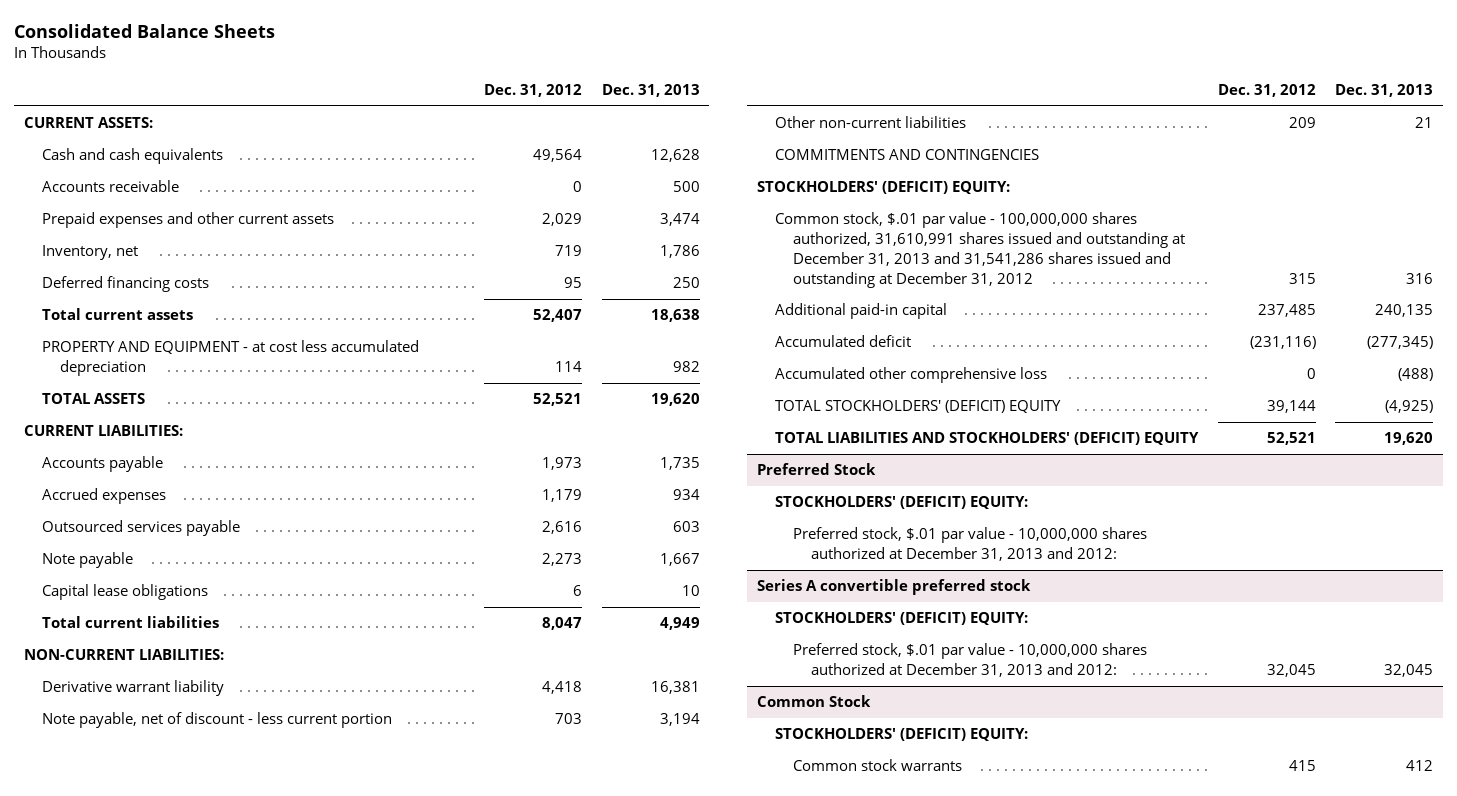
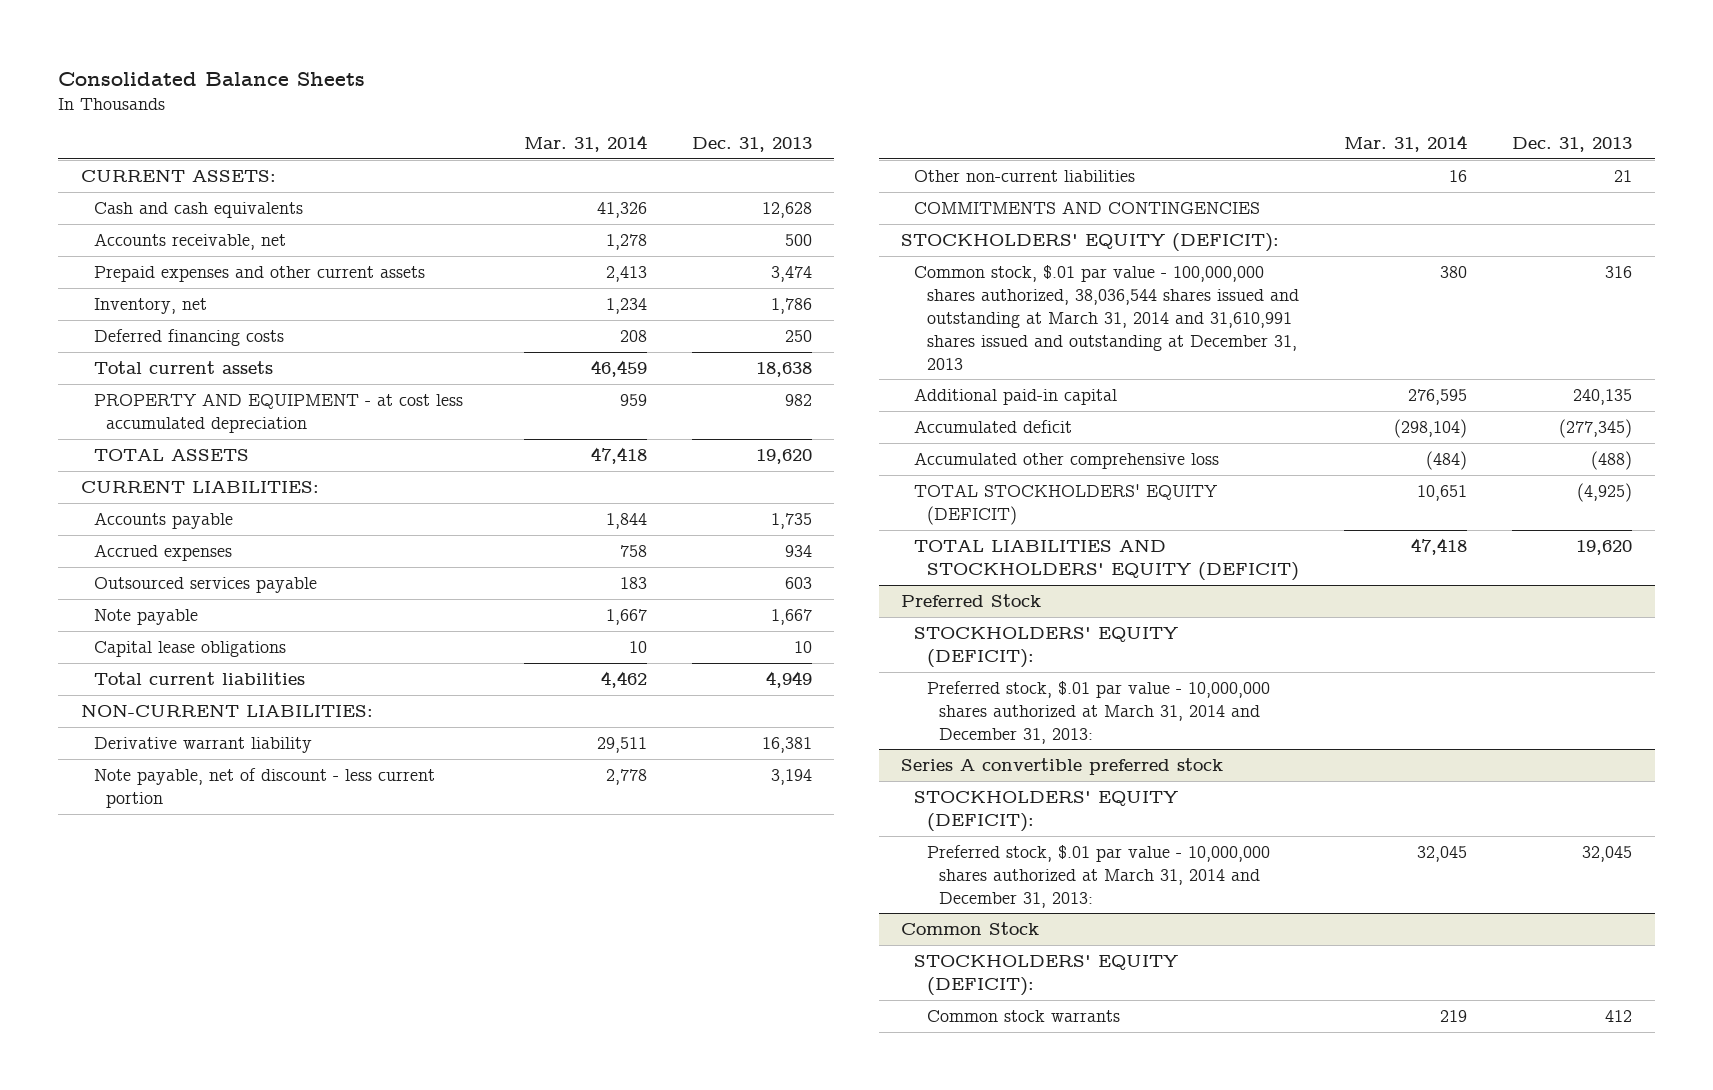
[484,84,583,98] Dec. 31, 2012 -> none
none -> [523,135,647,153] Mar. 31, 2014
[41,180,179,193] Accounts receivable -> [93,232,286,250] Accounts receivable, net
[757,181,1011,195] STOCKHOLDERS' (DEFICIT) EQUITY: -> [901,232,1280,252] STOCKHOLDERS' EQUITY (DEFICIT):
[775,212,1186,288] Common stock, $.01 par value - 100,000,000 shares authorized, 31,610,991 shares issued and outstanding at December 31, 2013 and 31,541,286 shares issued and outstanding at December 31, 2012 -> [913,264,1299,370] Common stock, $.01 par value - 100,000,000 shares authorized, 38,036,544 shares issued and outstanding at March 31, 2014 and 31,610,991 shares issued and outstanding at December 31, 2013
[775,400,1062,414] TOTAL STOCKHOLDERS' (DEFICIT) EQUITY -> [913,483,1218,525] TOTAL STOCKHOLDERS' EQUITY (DEFICIT)
[775,432,1200,446] TOTAL LIABILITIES AND STOCKHOLDERS' (DEFICIT) EQUITY -> [913,538,1299,581] TOTAL LIABILITIES AND STOCKHOLDERS' EQUITY (DEFICIT)
[775,496,1029,510] STOCKHOLDERS' (DEFICIT) EQUITY: -> [913,626,1178,668] STOCKHOLDERS' EQUITY (DEFICIT):
[793,527,1148,562] Preferred stock, $.01 par value - 10,000,000 shares authorized at December 31, 2013 and 2012: -> [926,680,1270,744] Preferred stock, $.01 par value - 10,000,000 shares authorized at March 31, 2014 and December 31, 2013:
[775,612,1029,626] STOCKHOLDERS' (DEFICIT) EQUITY: -> [913,790,1178,832] STOCKHOLDERS' EQUITY (DEFICIT):
[793,643,1148,678] Preferred stock, $.01 par value - 10,000,000 shares authorized at December 31, 2013 and 2012: -> [926,844,1270,908] Preferred stock, $.01 par value - 10,000,000 shares authorized at March 31, 2014 and December 31, 2013:
[775,728,1029,742] STOCKHOLDERS' (DEFICIT) EQUITY: -> [913,954,1178,996] STOCKHOLDERS' EQUITY (DEFICIT):

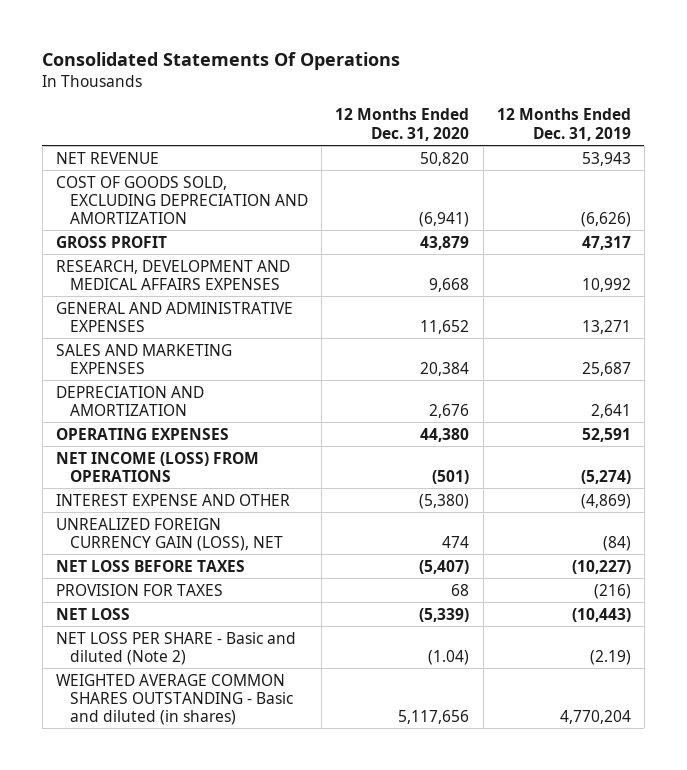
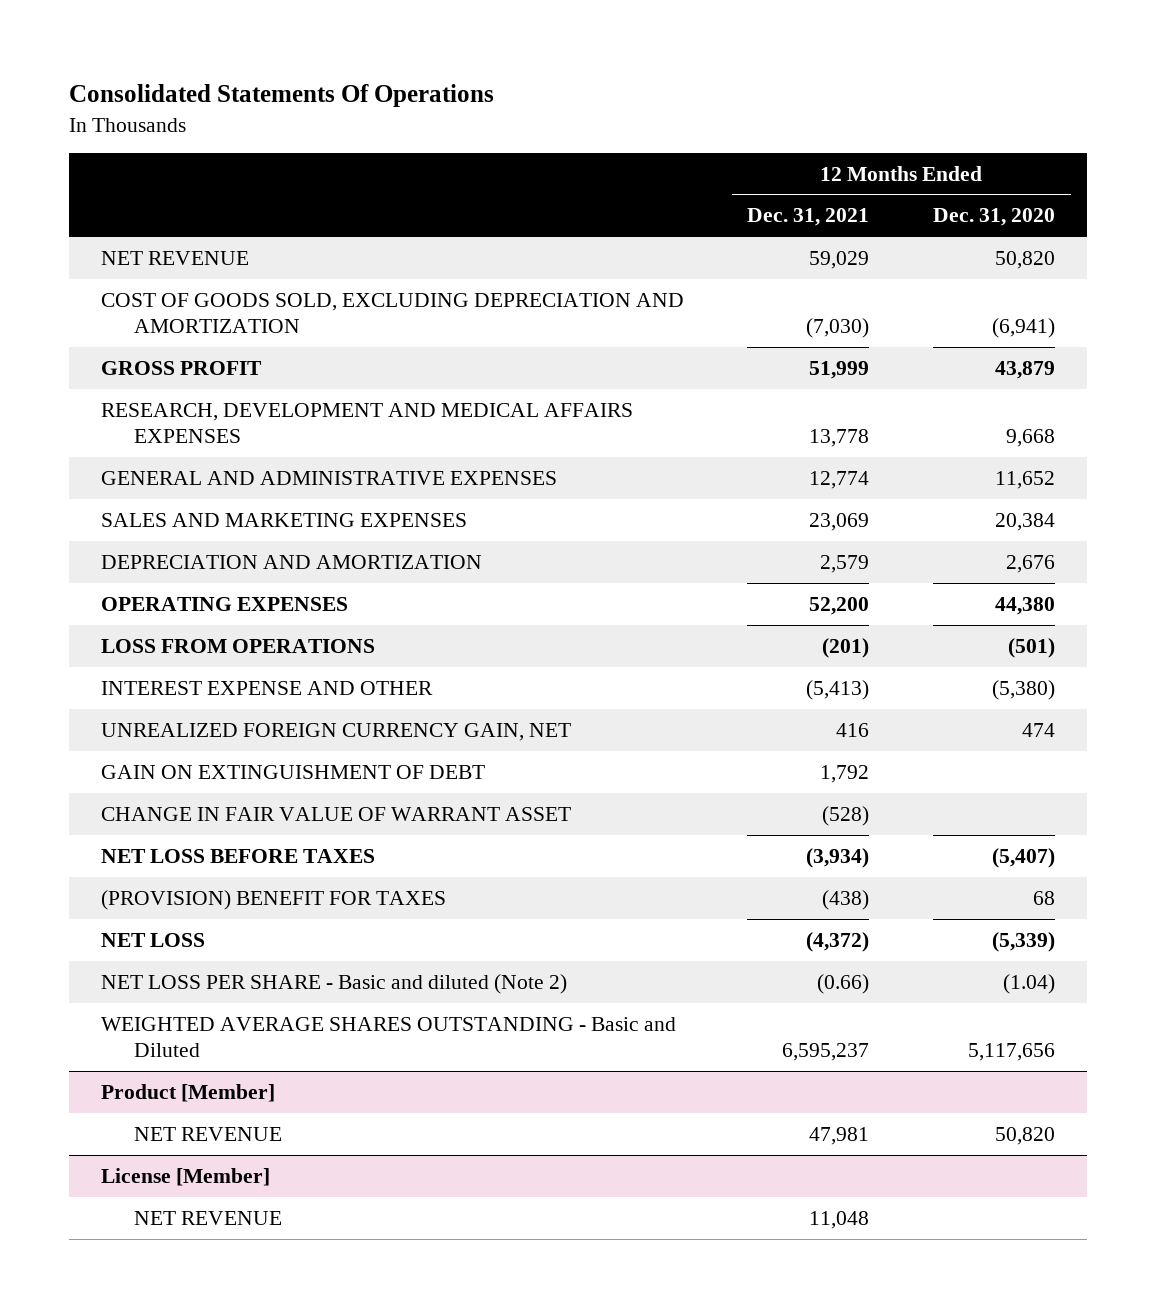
[496,108,631,141] 12 Months Ended Dec. 31, 2019 -> none
none -> [747,208,870,227] Dec. 31, 2021
[56,451,260,482] NET INCOME (LOSS) FROM OPERATIONS -> [100,638,375,653] LOSS FROM OPERATIONS
[56,517,284,551] UNREALIZED FOREIGN CURRENCY GAIN (LOSS), NET -> [100,722,571,741] UNREALIZED FOREIGN CURRENCY GAIN, NET
none -> [100,764,485,779] GAIN ON EXTINGUISHMENT OF DEBT
none -> [100,806,571,821] CHANGE IN FAIR VALUE OF WARRANT ASSET
[56,583,224,596] PROVISION FOR TAXES -> [100,889,446,910] (PROVISION) BENEFIT FOR TAXES
[56,673,294,725] WEIGHTED AVERAGE COMMON SHARES OUTSTANDING - Basic and diluted (in shares) -> [100,1016,676,1057] WEIGHTED AVERAGE SHARES OUTSTANDING - Basic and Diluted
none -> [100,1083,275,1102] Product [Member]
none -> [133,1126,282,1141] NET REVENUE
none -> [100,1167,270,1186] License [Member]
none -> [133,1210,282,1225] NET REVENUE

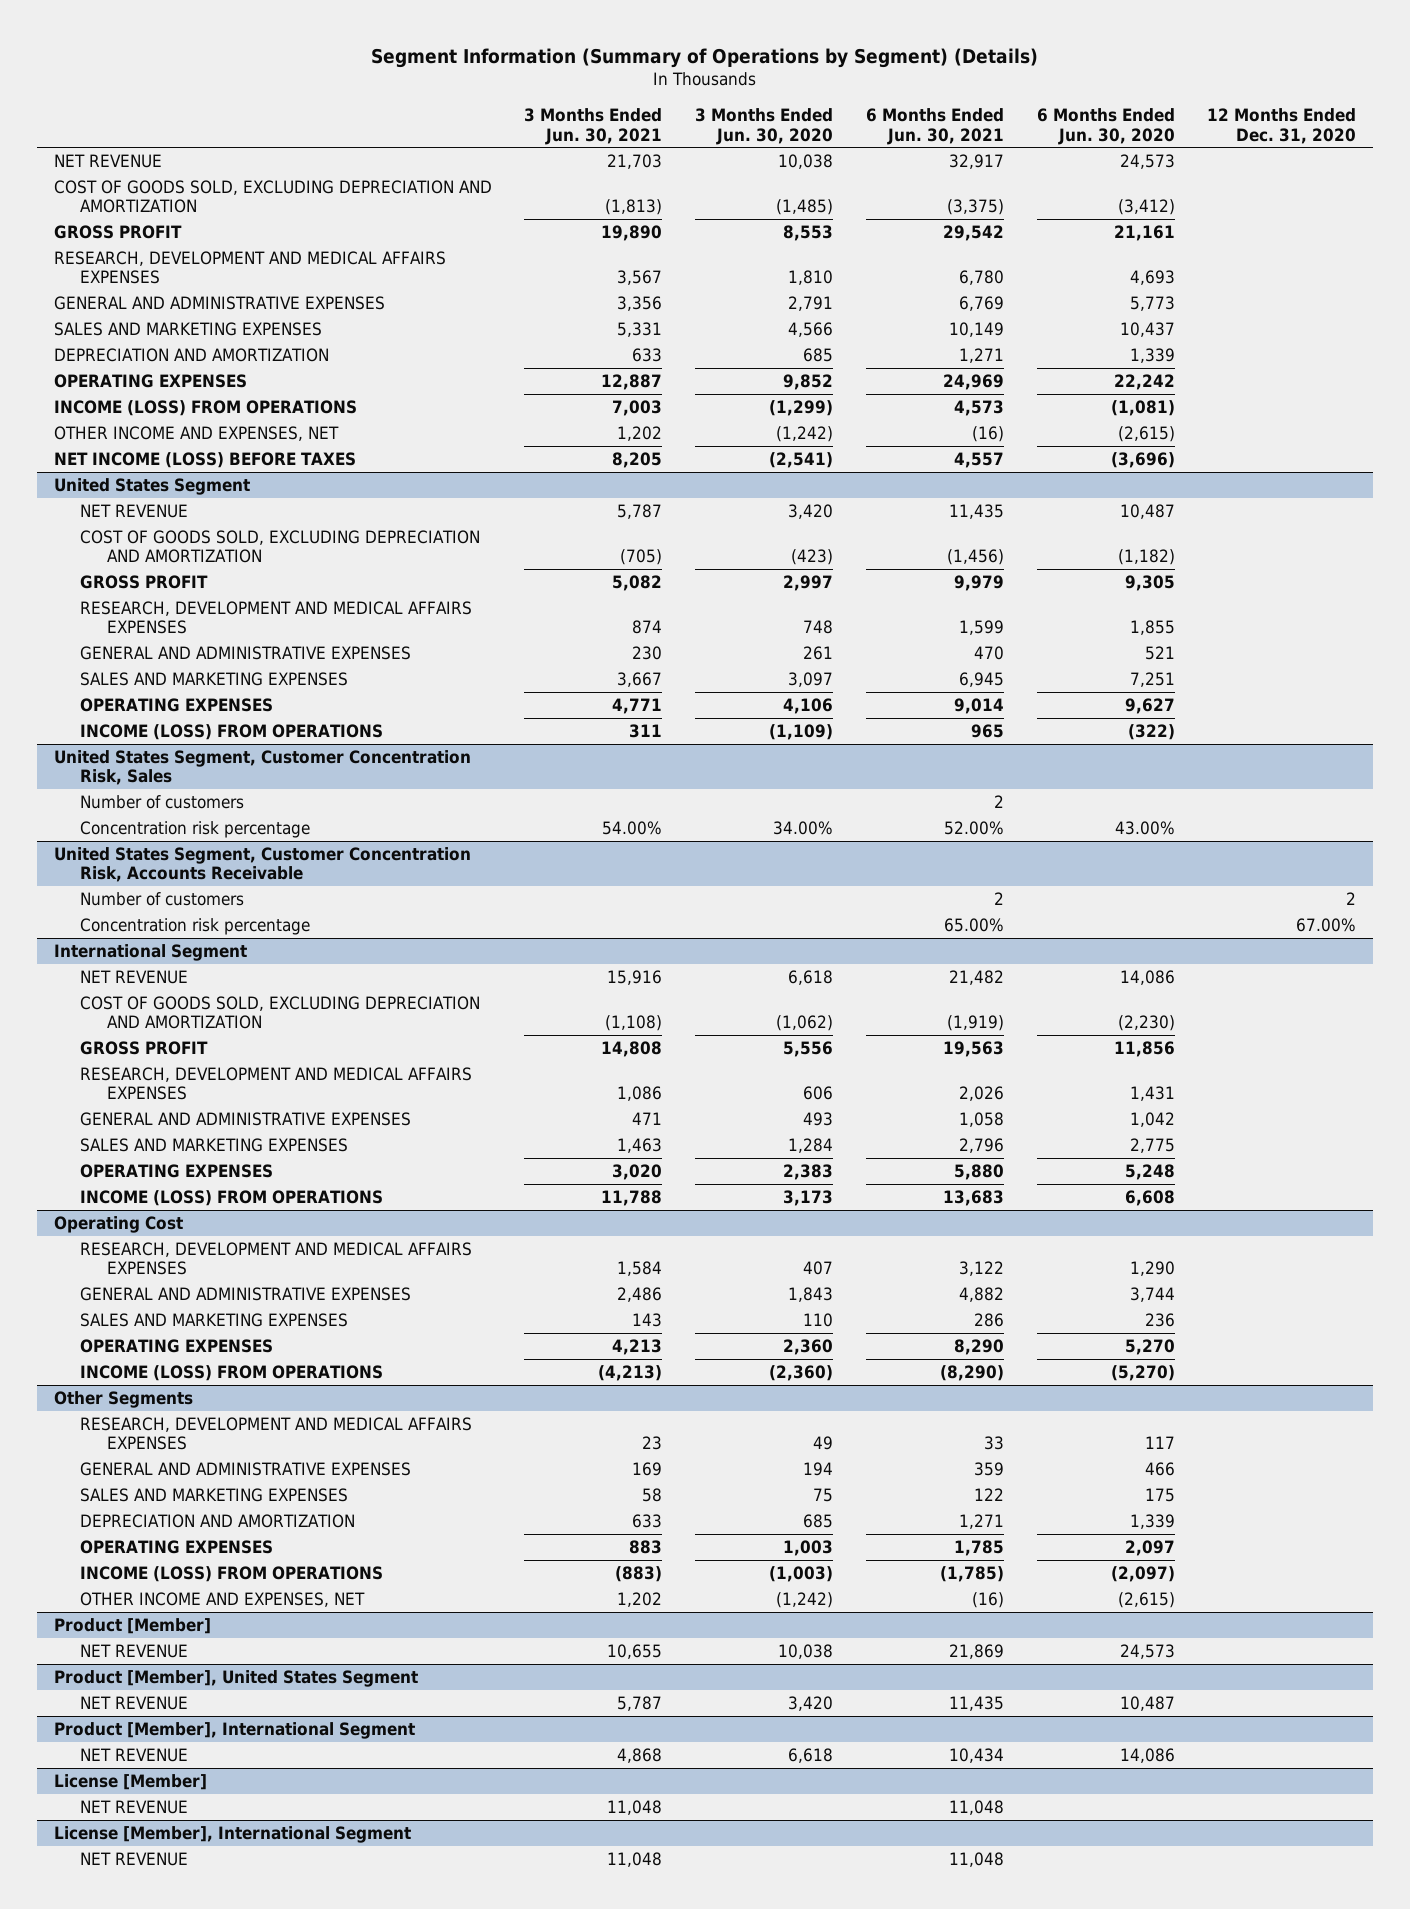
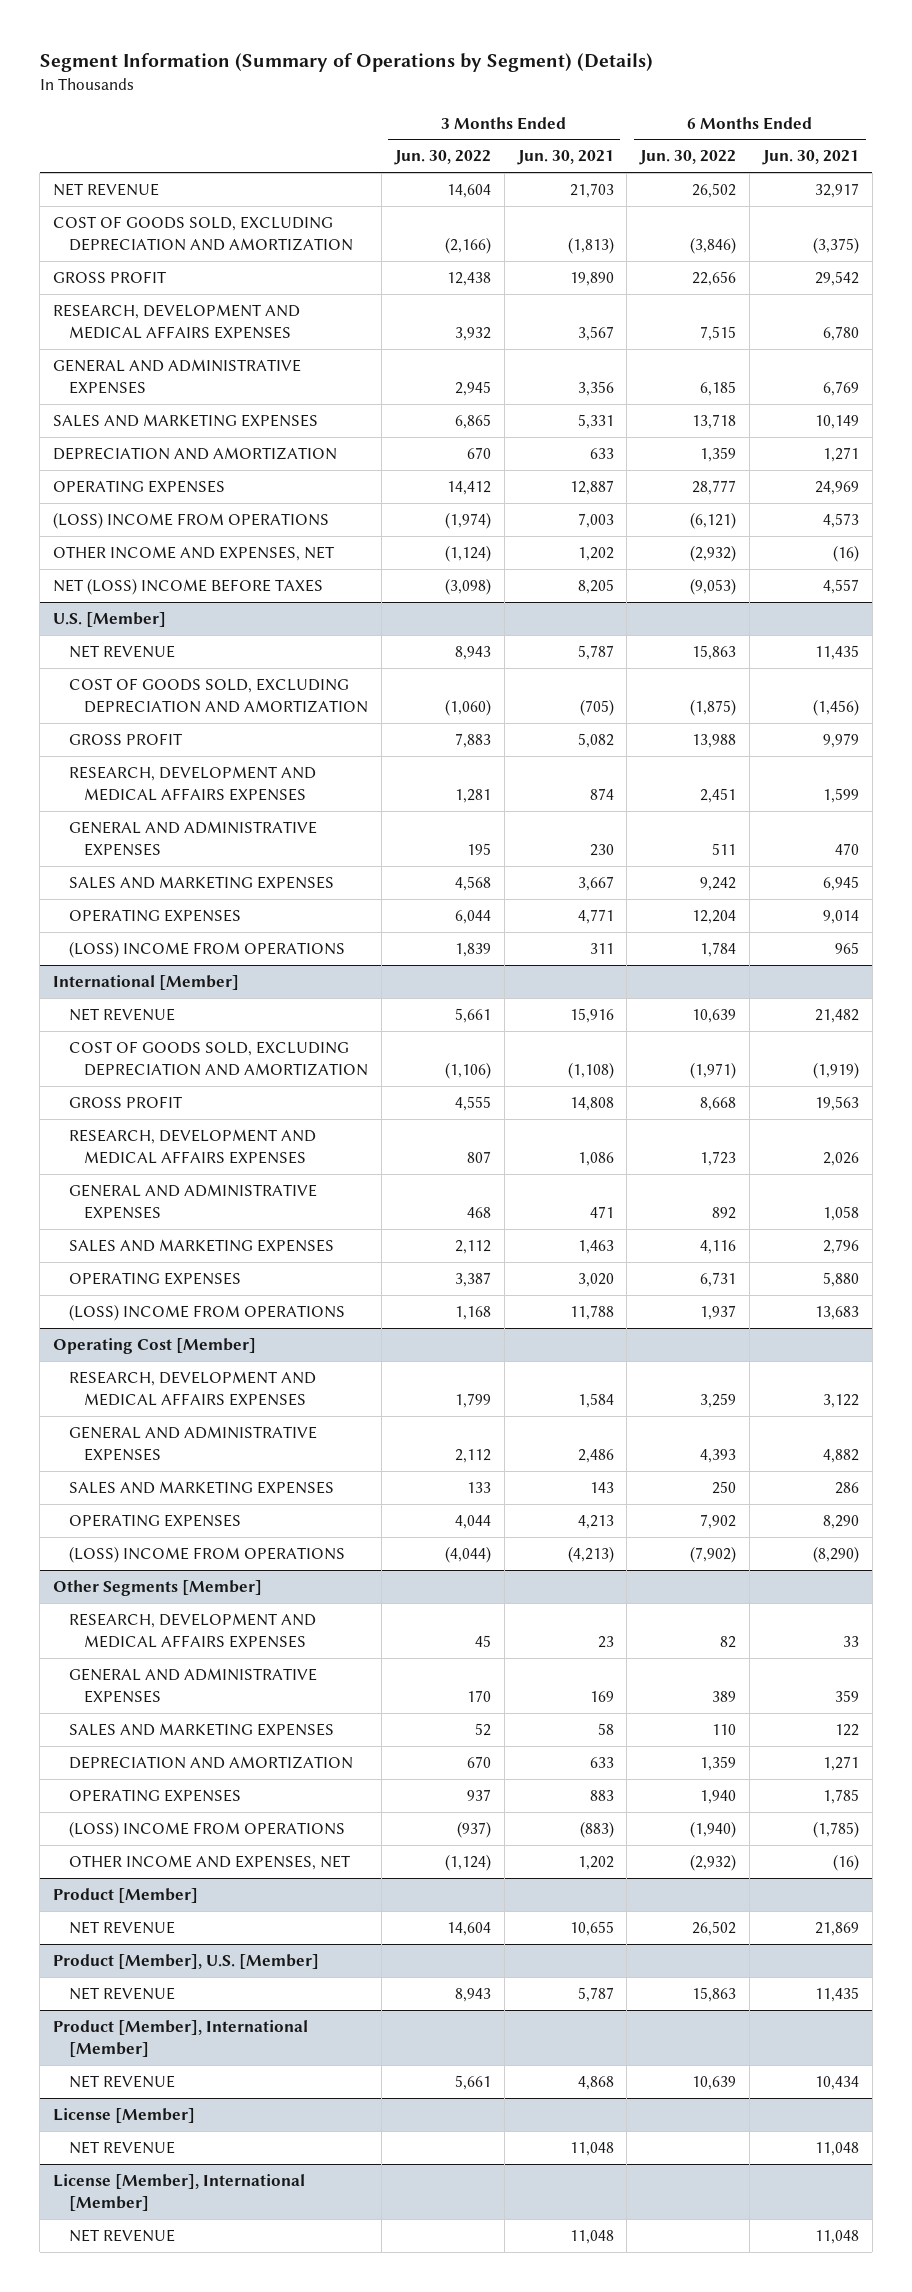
[695,108,834,145] 3 Months Ended Jun. 30, 2020 -> none
[1036,108,1175,145] 6 Months Ended Jun. 30, 2020 -> none
[1207,108,1357,144] 12 Months Ended Dec. 31, 2020 -> none
none -> [393,150,491,166] Jun. 30, 2022
none -> [639,150,737,166] Jun. 30, 2022
[53,400,357,417] INCOME (LOSS) FROM OPERATIONS -> [53,511,330,529] (LOSS) INCOME FROM OPERATIONS
[53,452,356,469] NET INCOME (LOSS) BEFORE TAXES -> [53,577,324,595] NET (LOSS) INCOME BEFORE TAXES
[53,478,250,496] United States Segment -> [53,611,167,627] U.S. [Member]
[53,750,471,786] United States Segment, Customer Concentration Risk, Sales -> none
[80,795,245,810] Number of customers -> none
[80,821,311,839] Concentration risk percentage -> none
[53,847,471,883] United States Segment, Customer Concentration Risk, Accounts Receivable -> none
[80,892,245,907] Number of customers -> none
[80,918,311,936] Concentration risk percentage -> none
[80,724,384,741] INCOME (LOSS) FROM OPERATIONS -> [68,940,345,958] (LOSS) INCOME FROM OPERATIONS
[53,944,247,962] International Segment -> [53,974,240,990] International [Member]
[80,1190,384,1207] INCOME (LOSS) FROM OPERATIONS -> [68,1303,345,1321] (LOSS) INCOME FROM OPERATIONS
[53,1216,183,1234] Operating Cost -> [53,1337,257,1354] Operating Cost [Member]
[80,1365,384,1382] INCOME (LOSS) FROM OPERATIONS -> [68,1545,345,1563] (LOSS) INCOME FROM OPERATIONS
[53,1391,193,1409] Other Segments -> [53,1579,263,1596] Other Segments [Member]
[80,1566,384,1583] INCOME (LOSS) FROM OPERATIONS -> [68,1820,345,1838] (LOSS) INCOME FROM OPERATIONS
[53,1670,418,1688] Product [Member], United States Segment -> none
none -> [53,1953,320,1969] Product [Member], U.S. [Member]
[53,1722,415,1740] Product [Member], International Segment -> [53,2019,309,2057] Product [Member], International [Member]
[53,1826,411,1844] License [Member], International Segment -> [53,2173,306,2211] License [Member], International [Member]

